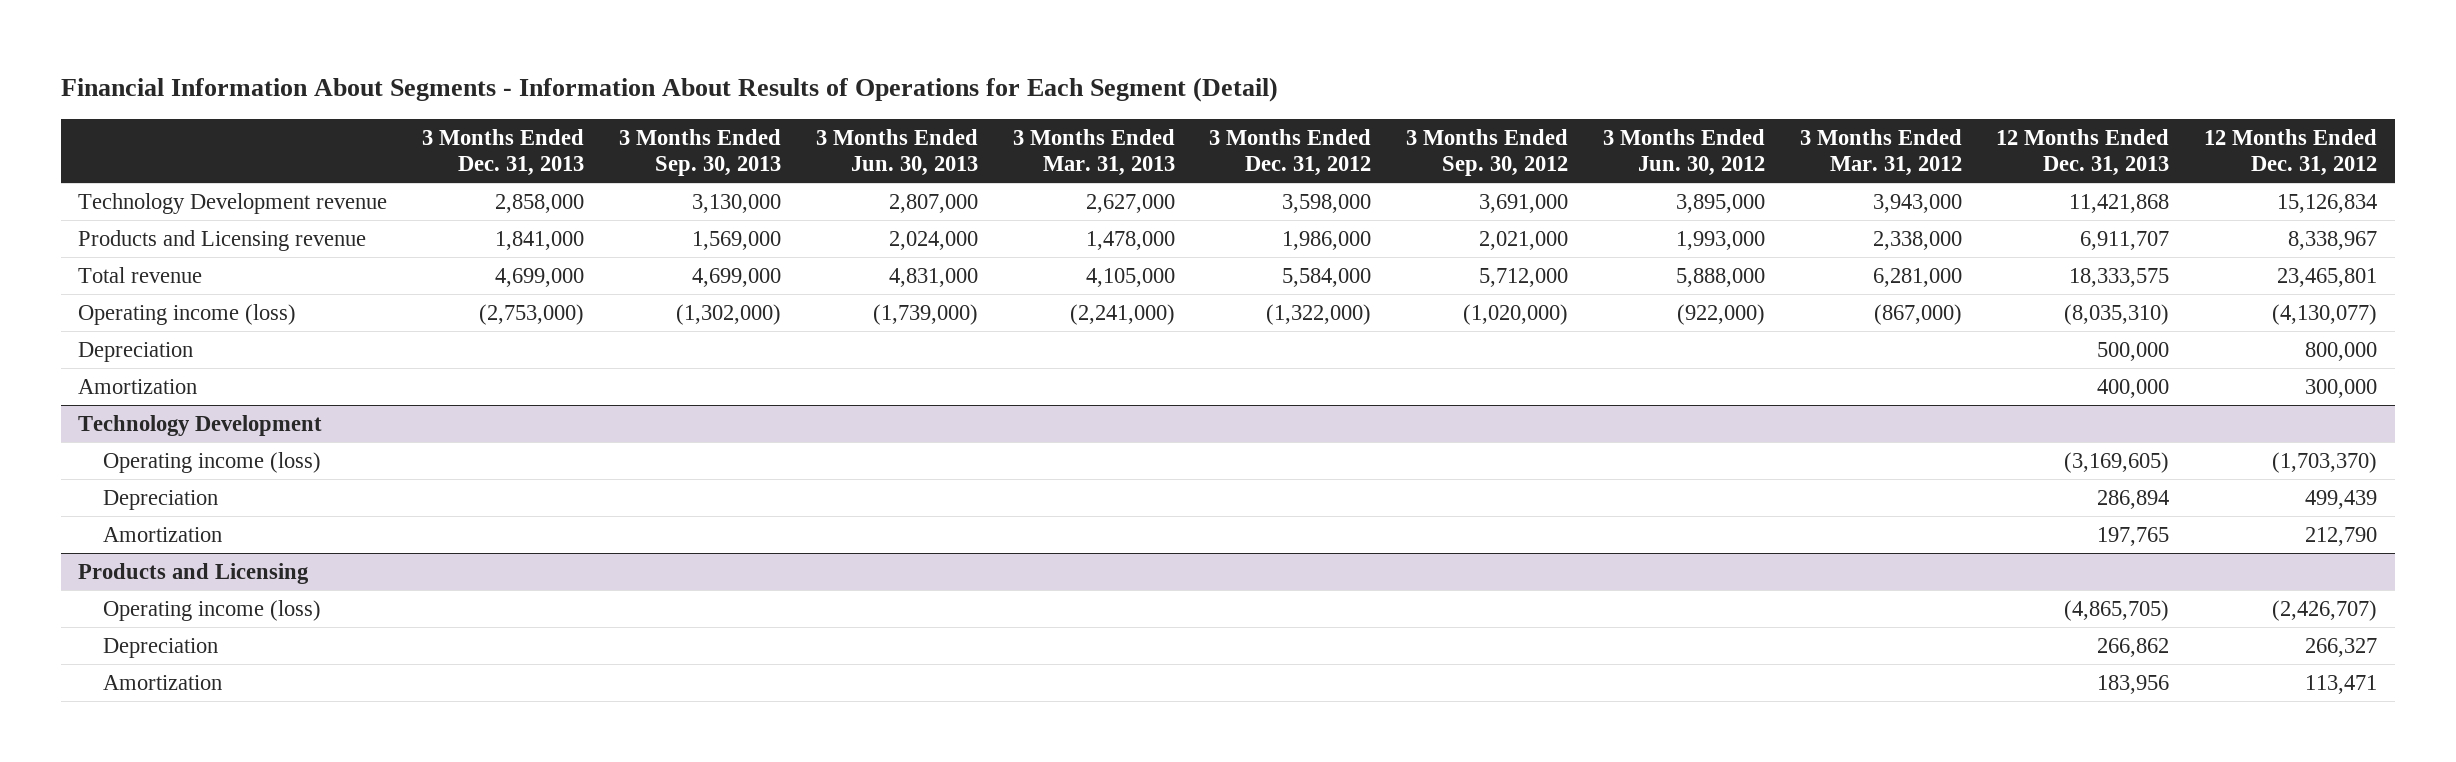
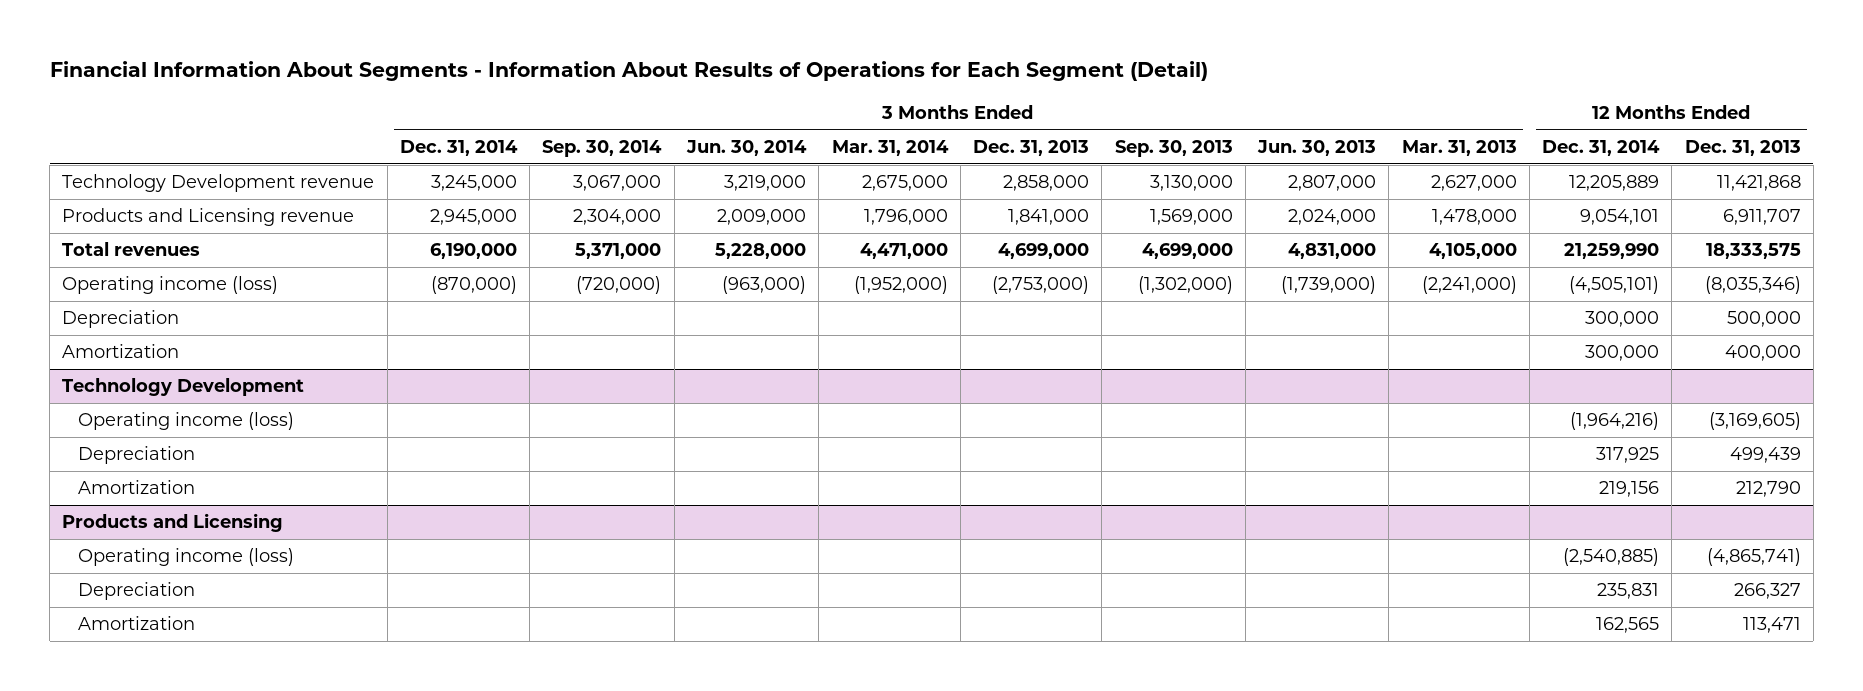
[1209,128,1372,177] 3 Months Ended Dec. 31, 2012 -> none
[1406,128,1569,177] 3 Months Ended Sep. 30, 2012 -> none
[1602,128,1765,177] 3 Months Ended Jun. 30, 2012 -> none
[1799,128,1962,177] 3 Months Ended Mar. 31, 2012 -> none
[2204,128,2378,177] 12 Months Ended Dec. 31, 2012 -> none
none -> [399,139,518,156] Dec. 31, 2014
none -> [542,139,663,157] Sep. 30, 2014
none -> [686,139,808,156] Jun. 30, 2014
none -> [831,139,949,156] Mar. 31, 2014
none -> [1542,139,1661,156] Dec. 31, 2014
[78,266,203,283] Total revenue -> [62,242,201,257] Total revenues
[2064,303,2170,325] (8,035,310) -> [1704,276,1801,295] (8,035,346)
[2097,489,2170,509] 286,894 -> [1729,447,1801,464] 499,439
[2097,526,2170,546] 197,765 -> [1735,481,1801,498] 212,790
[2064,599,2170,621] (4,865,705) -> [1706,548,1801,567] (4,865,741)
[2097,637,2170,657] 266,862 -> [1733,583,1801,600] 266,327
[2097,674,2170,694] 183,956 -> [1742,617,1801,634] 113,471

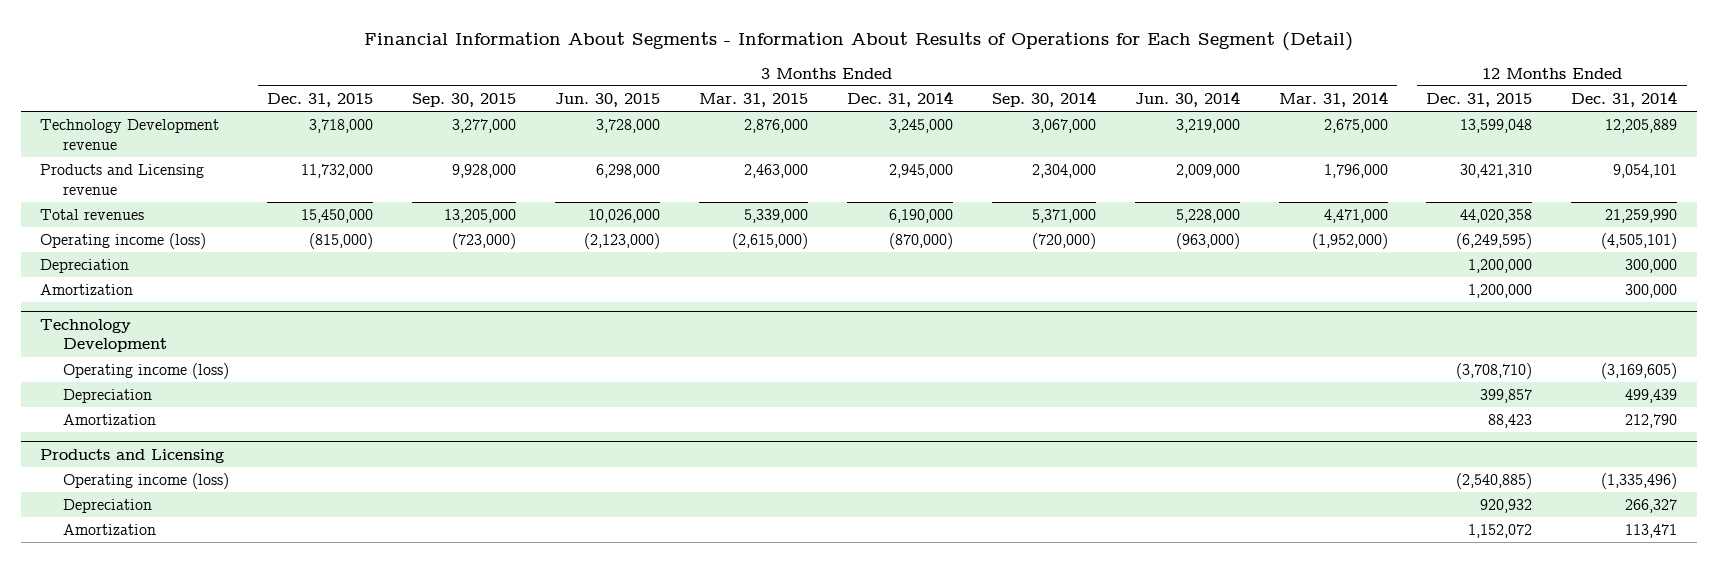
[973,139,1090,156] Dec. 31, 2013 -> none
[1114,139,1233,157] Sep. 30, 2013 -> none
[1257,139,1377,156] Jun. 30, 2013 -> none
[1401,139,1517,156] Mar. 31, 2013 -> none
[1684,139,1801,156] Dec. 31, 2013 -> none
none -> [267,92,374,107] Dec. 31, 2015
none -> [412,92,517,107] Sep. 30, 2015
none -> [555,92,661,107] Jun. 30, 2015
none -> [699,92,809,107] Mar. 31, 2015
none -> [1426,92,1533,107] Dec. 31, 2015
[1570,412,1660,431] (1,964,216) -> [1601,363,1678,380] (3,169,605)
[1596,447,1660,464] 317,925 -> [1625,389,1678,404] 499,439
[1599,481,1660,498] 219,156 -> [1625,414,1678,429] 212,790
[1563,548,1660,567] (2,540,885) -> [1601,473,1678,490] (1,335,496)
[1597,583,1660,600] 235,831 -> [1625,499,1678,514] 266,327
[1596,617,1660,634] 162,565 -> [1625,524,1678,539] 113,471

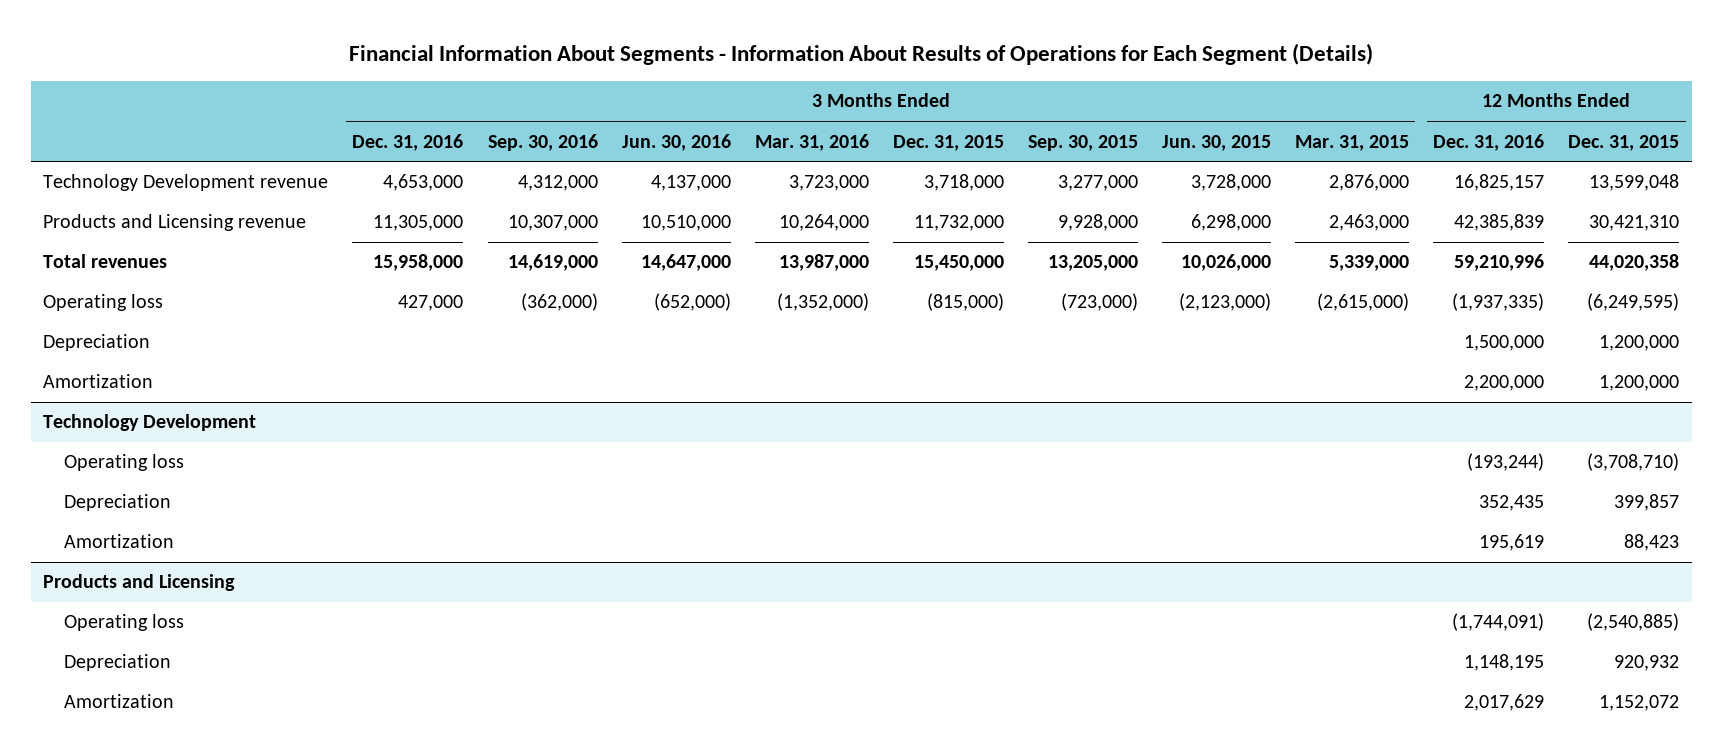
[363,32,1353,52] Financial Information About Segments - Information About Results of Operations for Each Segment (Detail) -> [349,43,1374,66] Financial Information About Segments - Information About Results of Operations for Each Segment (Details)
[846,90,953,107] Dec. 31, 2014 -> none
[991,90,1096,107] Sep. 30, 2014 -> none
[1134,90,1240,107] Jun. 30, 2014 -> none
[1278,90,1388,107] Mar. 31, 2014 -> none
[1571,90,1678,107] Dec. 31, 2014 -> none
none -> [352,133,464,151] Dec. 31, 2016
none -> [487,133,598,151] Sep. 30, 2016
none -> [621,133,731,151] Jun. 30, 2016
none -> [754,133,869,151] Mar. 31, 2016
none -> [1433,133,1545,151] Dec. 31, 2016
[40,233,207,250] Operating income (loss) -> [43,294,164,312] Operating loss
[62,363,229,380] Operating income (loss) -> [63,454,184,472] Operating loss
[62,473,229,490] Operating income (loss) -> [63,614,184,632] Operating loss

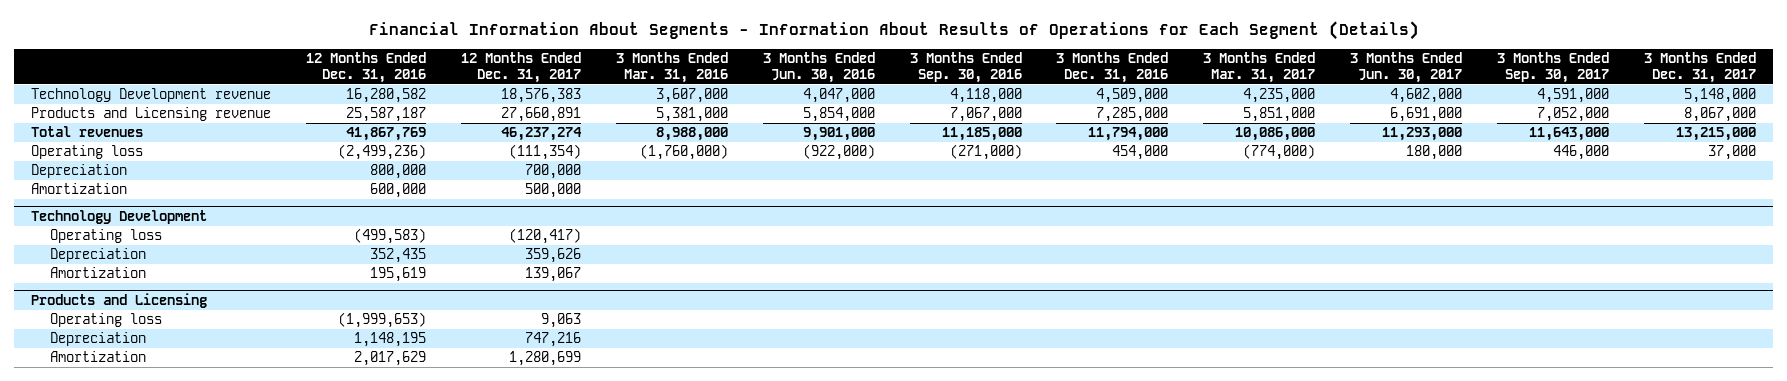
[892,134,1004,151] Dec. 31, 2015 -> none
[1028,134,1139,151] Sep. 30, 2015 -> none
[1162,134,1272,151] Jun. 30, 2015 -> none
[1295,134,1410,151] Mar. 31, 2015 -> none
[1568,134,1680,151] Dec. 31, 2015 -> none
none -> [461,52,582,83] 12 Months Ended Dec. 31, 2017
none -> [1203,52,1316,83] 3 Months Ended Mar. 31, 2017
none -> [1350,52,1463,83] 3 Months Ended Jun. 30, 2017
none -> [1497,52,1610,83] 3 Months Ended Sep. 30, 2017
none -> [1643,52,1756,83] 3 Months Ended Dec. 31, 2017
[383,174,464,192] 4,653,000 -> [1096,88,1169,104] 4,509,000
[517,175,598,192] 4,312,000 -> [949,88,1022,104] 4,118,000
[650,175,731,192] 4,137,000 -> [802,88,875,104] 4,047,000
[788,175,869,192] 3,723,000 -> [655,88,728,104] 3,607,000
[1454,174,1545,192] 16,825,157 -> [346,88,427,104] 16,280,582
[373,215,464,232] 11,305,000 -> [1096,107,1169,123] 7,285,000
[507,215,598,232] 10,307,000 -> [949,107,1022,123] 7,067,000
[640,215,731,232] 10,510,000 -> [802,107,875,123] 5,854,000
[778,214,869,232] 10,264,000 -> [655,107,728,123] 5,381,000
[1454,214,1545,232] 42,385,839 -> [346,107,427,123] 25,587,187
[373,254,464,272] 15,958,000 -> [1088,127,1169,142] 11,794,000
[507,254,598,272] 14,619,000 -> [941,127,1022,142] 11,185,000
[640,254,731,272] 14,647,000 -> [802,127,875,142] 9,901,000
[778,254,869,272] 13,987,000 -> [655,127,728,142] 8,988,000
[1454,254,1545,272] 59,210,996 -> [346,127,427,142] 41,867,769
[398,295,464,312] 427,000 -> [1112,145,1169,161] 454,000
[520,293,598,312] (362,000) -> [949,144,1022,161] (271,000)
[653,293,731,312] (652,000) -> [802,144,875,161] (922,000)
[776,293,869,312] (1,352,000) -> [639,144,728,161] (1,760,000)
[1452,293,1545,312] (1,937,335) -> [338,144,427,161] (2,499,236)
[1464,335,1545,352] 1,500,000 -> [370,164,427,180] 800,000
[1464,375,1545,392] 2,200,000 -> [370,183,427,199] 600,000
[1467,453,1545,472] (193,244) -> [354,228,427,245] (499,583)
[1452,613,1545,632] (1,744,091) -> [338,312,427,329] (1,999,653)

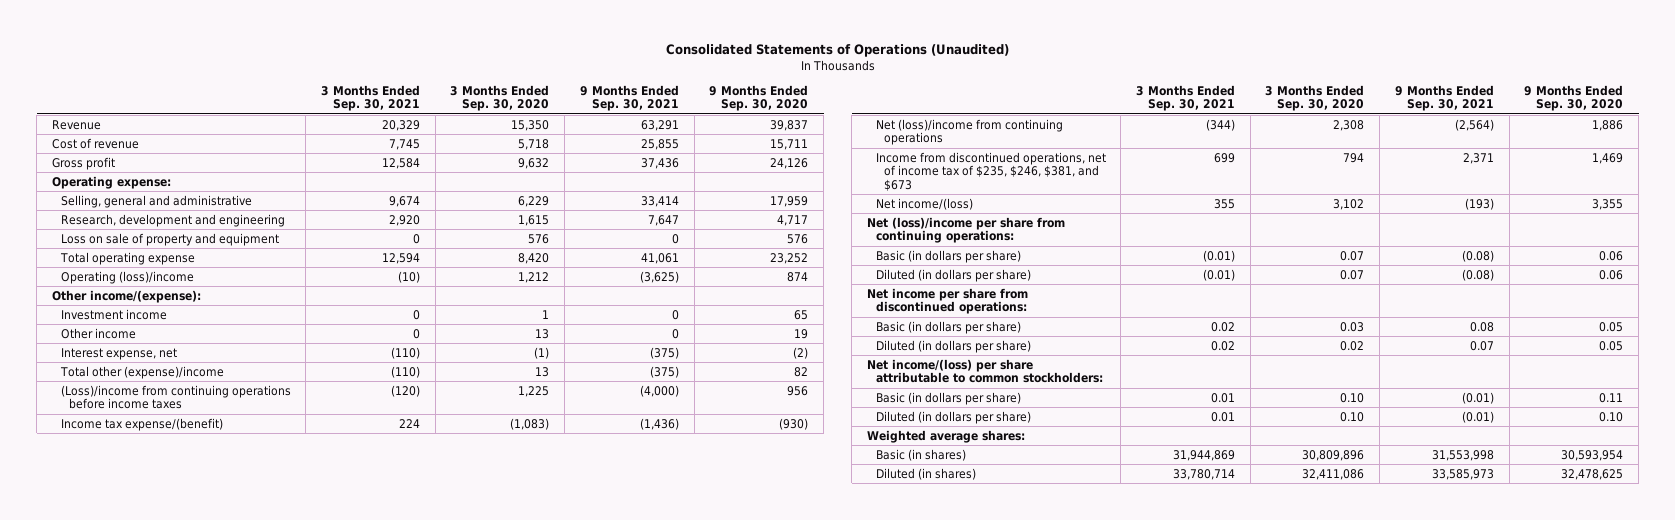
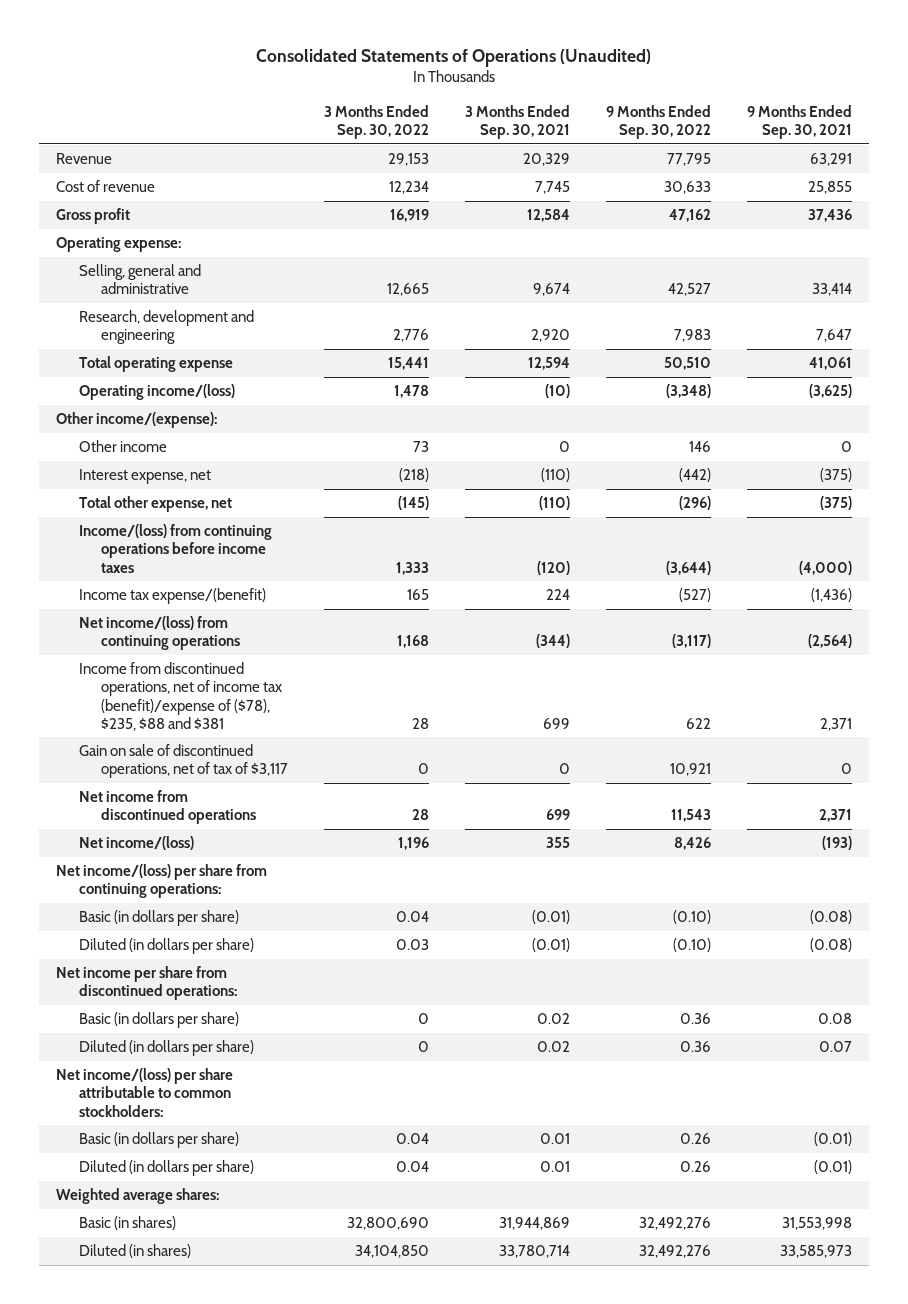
[450,84,550,112] 3 Months Ended Sep. 30, 2020 -> none
[709,84,809,112] 9 Months Ended Sep. 30, 2020 -> none
none -> [323,104,429,139] 3 Months Ended Sep. 30, 2022
none -> [605,104,711,139] 9 Months Ended Sep. 30, 2022
[60,232,279,246] Loss on sale of property and equipment -> none
[60,270,194,284] Operating (loss)/income -> [78,384,235,401] Operating income/(loss)
[60,308,167,320] Investment income -> none
[59,365,224,379] Total other (expense)/income -> [78,496,232,513] Total other expense, net
[60,384,291,410] (Loss)/income from continuing operations before income taxes -> [78,524,272,573] Income/(loss) from continuing operations before income taxes
[875,118,1063,146] Net (loss)/income from continuing operations -> [78,616,241,651] Net income/(loss) from continuing operations
none -> [78,662,283,731] Income from discontinued operations, net of income tax (benefit)/expense of ($78), $235, $88 and $381
none -> [78,744,289,779] Gain on sale of discontinued operations, net of tax of $3,117
[875,151,1106,191] Income from discontinued operations, net of income tax of $235, $246, $381, and $673 -> [78,790,257,825] Net income from discontinued operations
[867,216,1066,244] Net (loss)/income per share from continuing operations: -> [56,864,268,899] Net income/(loss) per share from continuing operations:

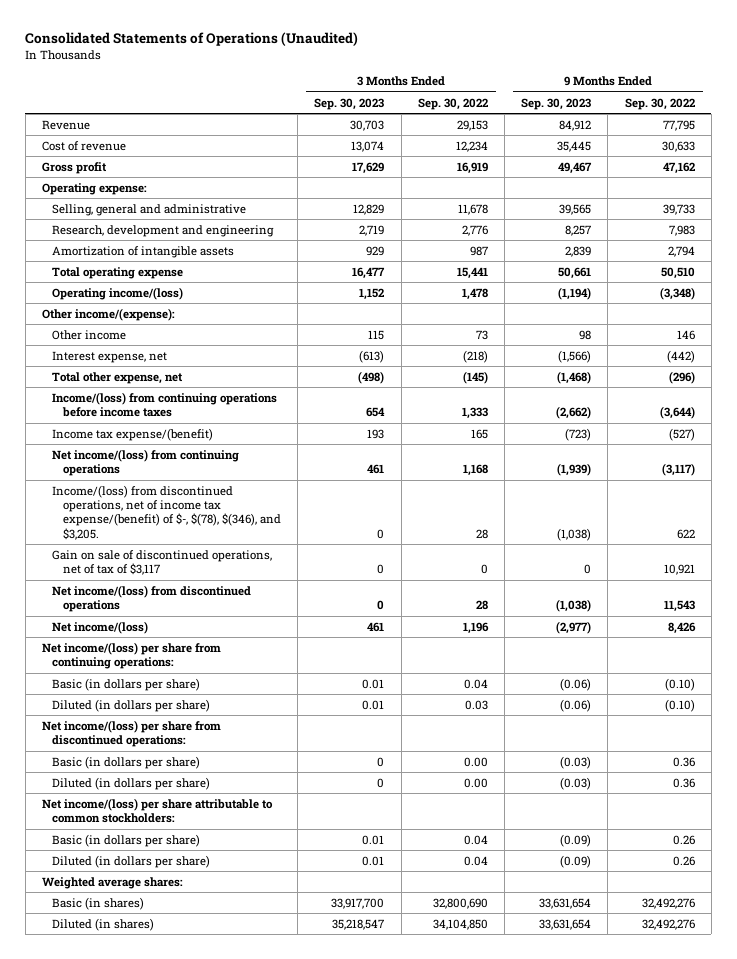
[464,104,570,139] 3 Months Ended Sep. 30, 2021 -> none
[746,104,852,139] 9 Months Ended Sep. 30, 2021 -> none
none -> [314,97,385,110] Sep. 30, 2023
none -> [521,97,592,110] Sep. 30, 2023
[386,283,429,297] 12,665 -> [457,203,488,215] 11,678
[667,283,711,297] 42,527 -> [662,203,695,215] 39,733
none -> [52,245,235,258] Amortization of intangible assets
[78,662,283,731] Income from discontinued operations, net of income tax (benefit)/expense of ($78), $235, $88 and $381 -> [52,484,281,540] Income/(loss) from discontinued operations, net of income tax expense/(benefit) of $-, $(78), $(346), and $3,205.
[78,790,257,825] Net income from discontinued operations -> [52,584,252,613] Net income/(loss) from discontinued operations
[56,966,237,1001] Net income per share from discontinued operations: -> [42,719,222,748] Net income/(loss) per share from discontinued operations:
[417,1013,429,1025] 0 -> [463,756,488,767] 0.00
[417,1041,429,1053] 0 -> [463,777,488,788] 0.00

